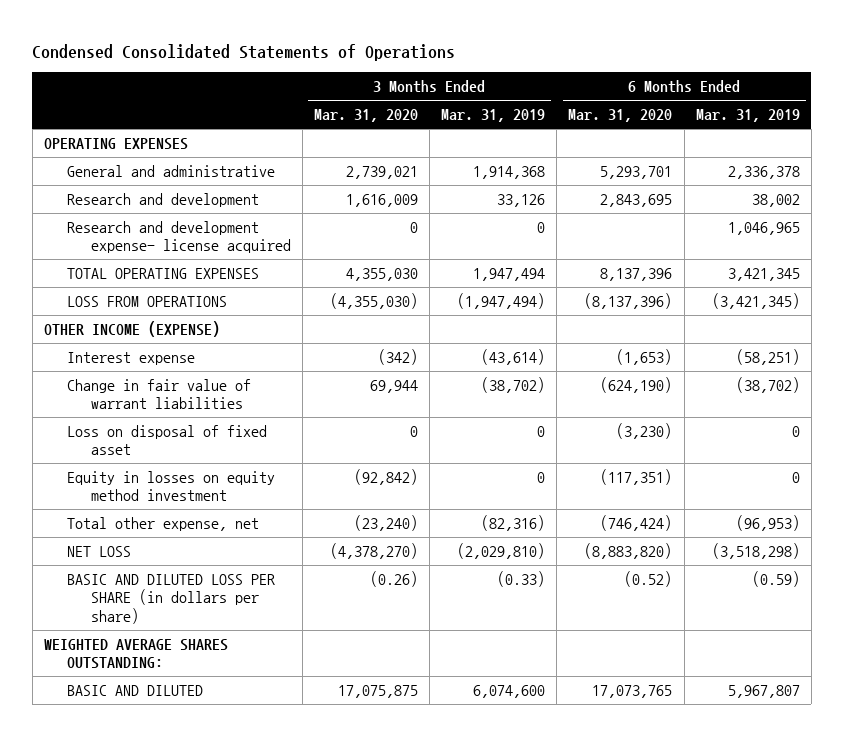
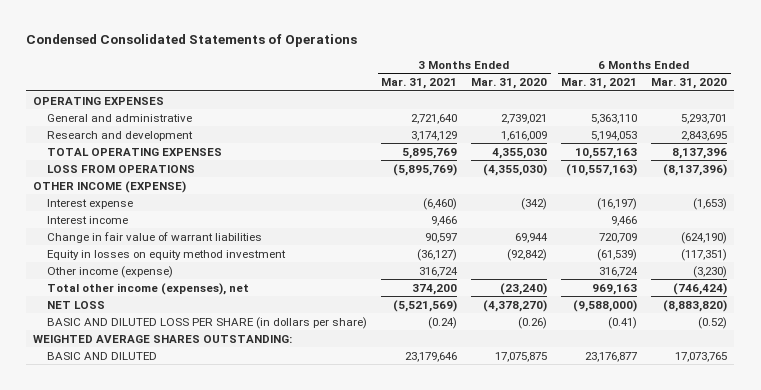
[441,109,546,123] Mar. 31, 2019 -> none
[695,109,800,123] Mar. 31, 2019 -> none
none -> [381,78,458,90] Mar. 31, 2021
none -> [561,78,638,90] Mar. 31, 2021
[67,220,291,254] Research and development expense- license acquired -> none
none -> [47,215,129,224] Interest income
[67,424,268,456] Loss on disposal of fixed asset -> none
none -> [47,265,174,278] Other income (expense)
[67,516,260,531] Total other expense, net -> [47,282,250,295] Total other income (expenses), net

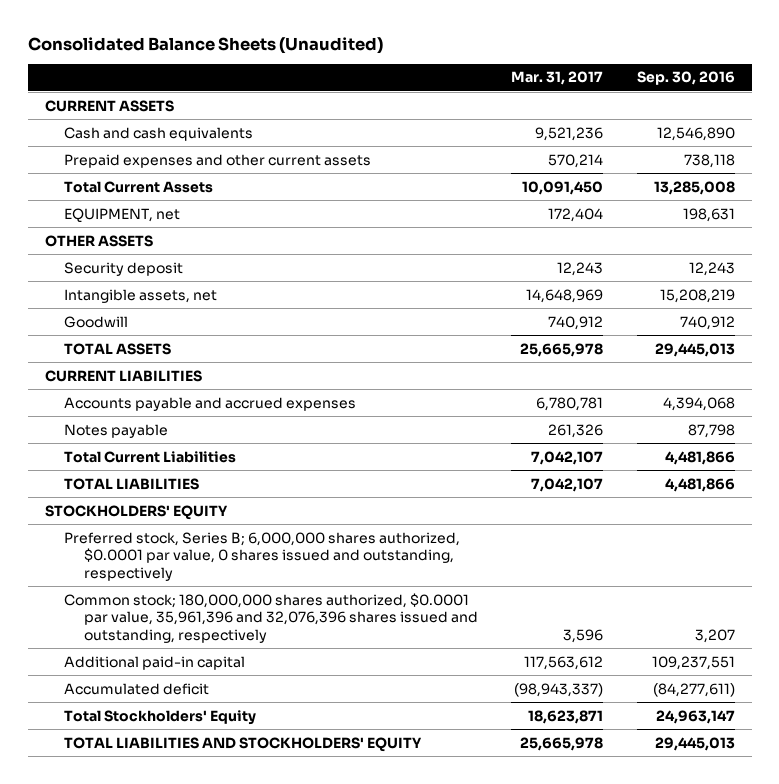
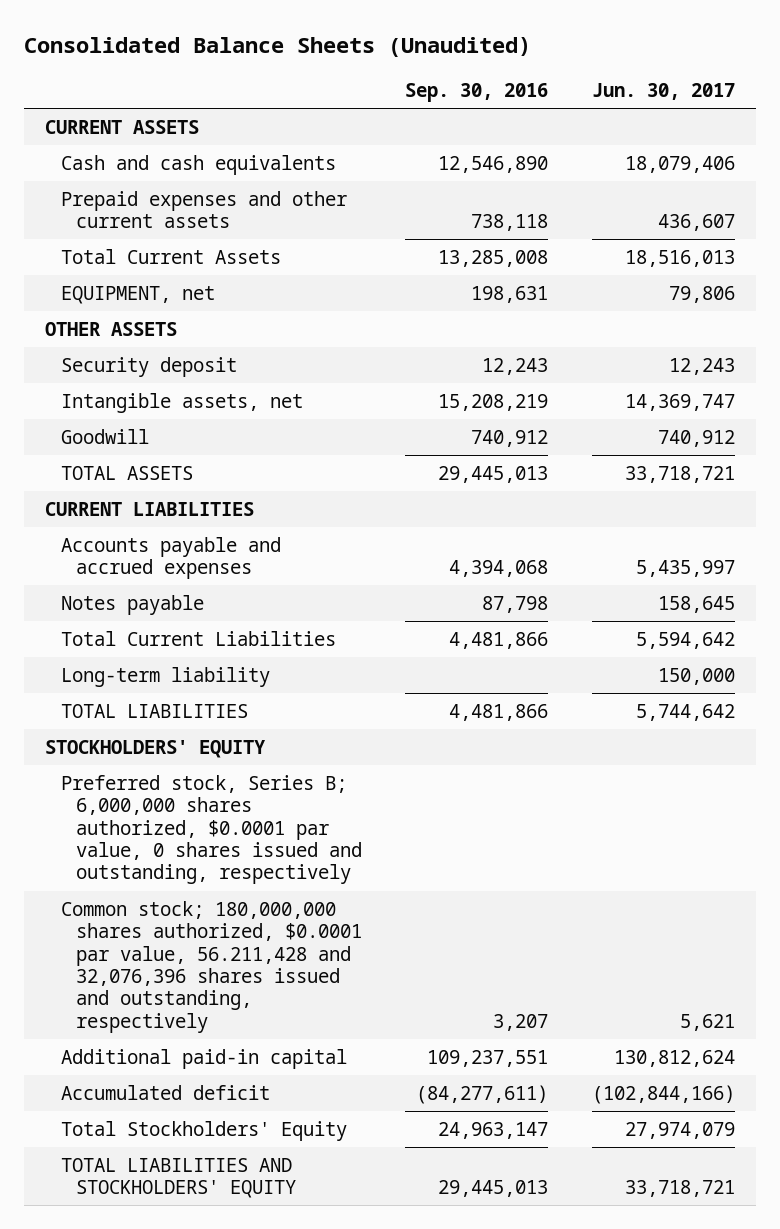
[511,71,604,86] Mar. 31, 2017 -> none
none -> [591,82,735,100] Jun. 30, 2017
none -> [60,666,270,687] Long-term liability
[64,592,478,643] Common stock; 180,000,000 shares authorized, $0.0001 par value, 35,961,396 and 32,076,396 shares issued and outstanding, respectively -> [60,900,362,1033] Common stock; 180,000,000 shares authorized, $0.0001 par value, 56.211,428 and 32,076,396 shares issued and outstanding, respectively

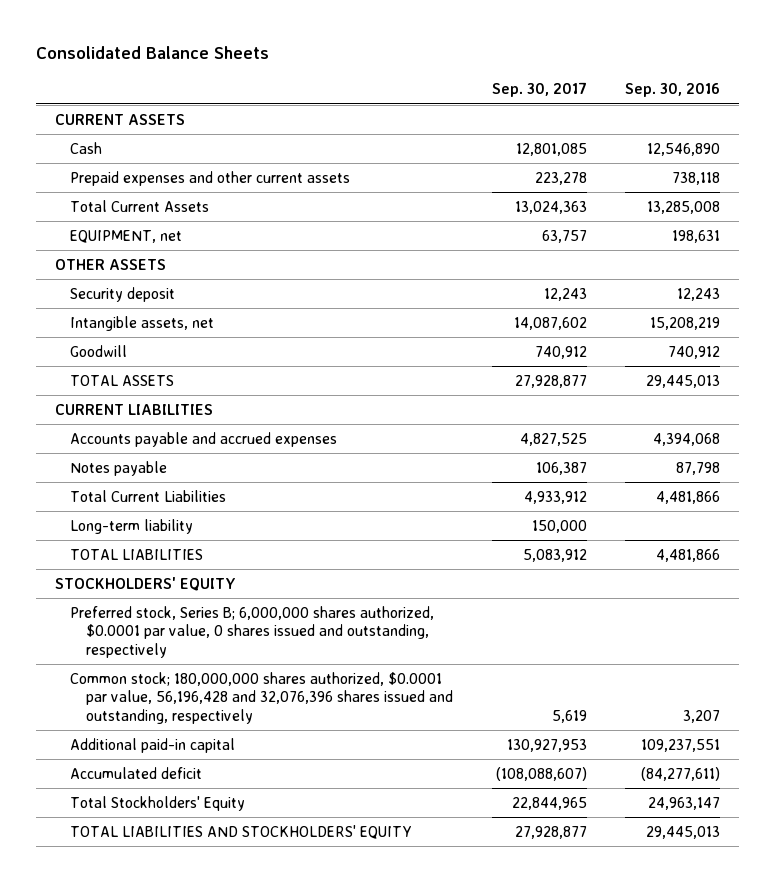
[23,37,531,58] Consolidated Balance Sheets (Unaudited) -> [35,46,269,60] Consolidated Balance Sheets
[591,82,735,100] Jun. 30, 2017 -> none
none -> [491,82,587,98] Sep. 30, 2017
[60,154,336,175] Cash and cash equivalents -> [70,141,103,154] Cash
[60,900,362,1033] Common stock; 180,000,000 shares authorized, $0.0001 par value, 56.211,428 and 32,076,396 shares issued and outstanding, respectively -> [70,671,454,724] Common stock; 180,000,000 shares authorized, $0.0001 par value, 56,196,428 and 32,076,396 shares issued and outstanding, respectively

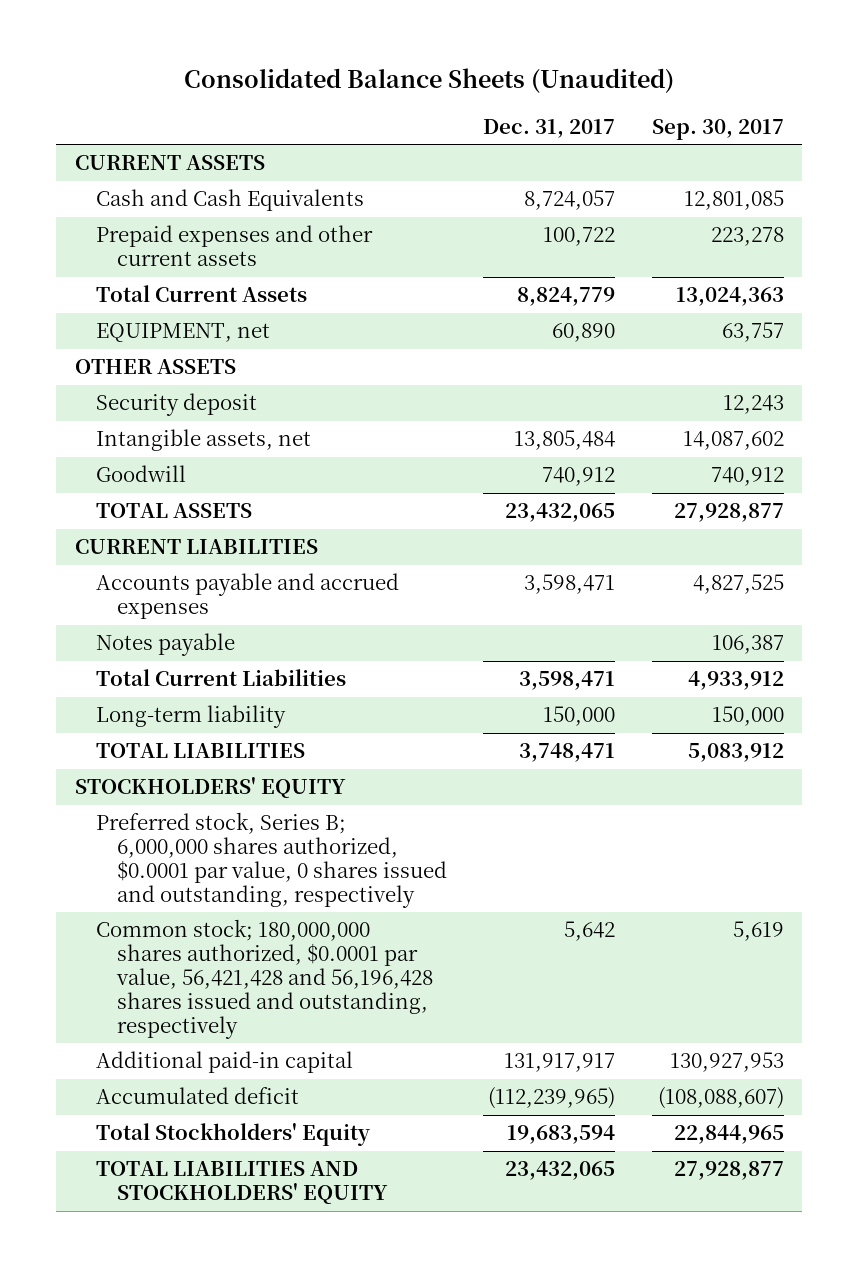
[35,46,269,60] Consolidated Balance Sheets -> [184,68,675,94] Consolidated Balance Sheets (Unaudited)
[624,83,720,98] Sep. 30, 2016 -> none
none -> [483,118,616,138] Dec. 31, 2017
[70,141,103,154] Cash -> [95,189,364,212] Cash and Cash Equivalents
[70,671,454,724] Common stock; 180,000,000 shares authorized, $0.0001 par value, 56,196,428 and 32,076,396 shares issued and outstanding, respectively -> [95,919,433,1039] Common stock; 180,000,000 shares authorized, $0.0001 par value, 56,421,428 and 56,196,428 shares issued and outstanding, respectively

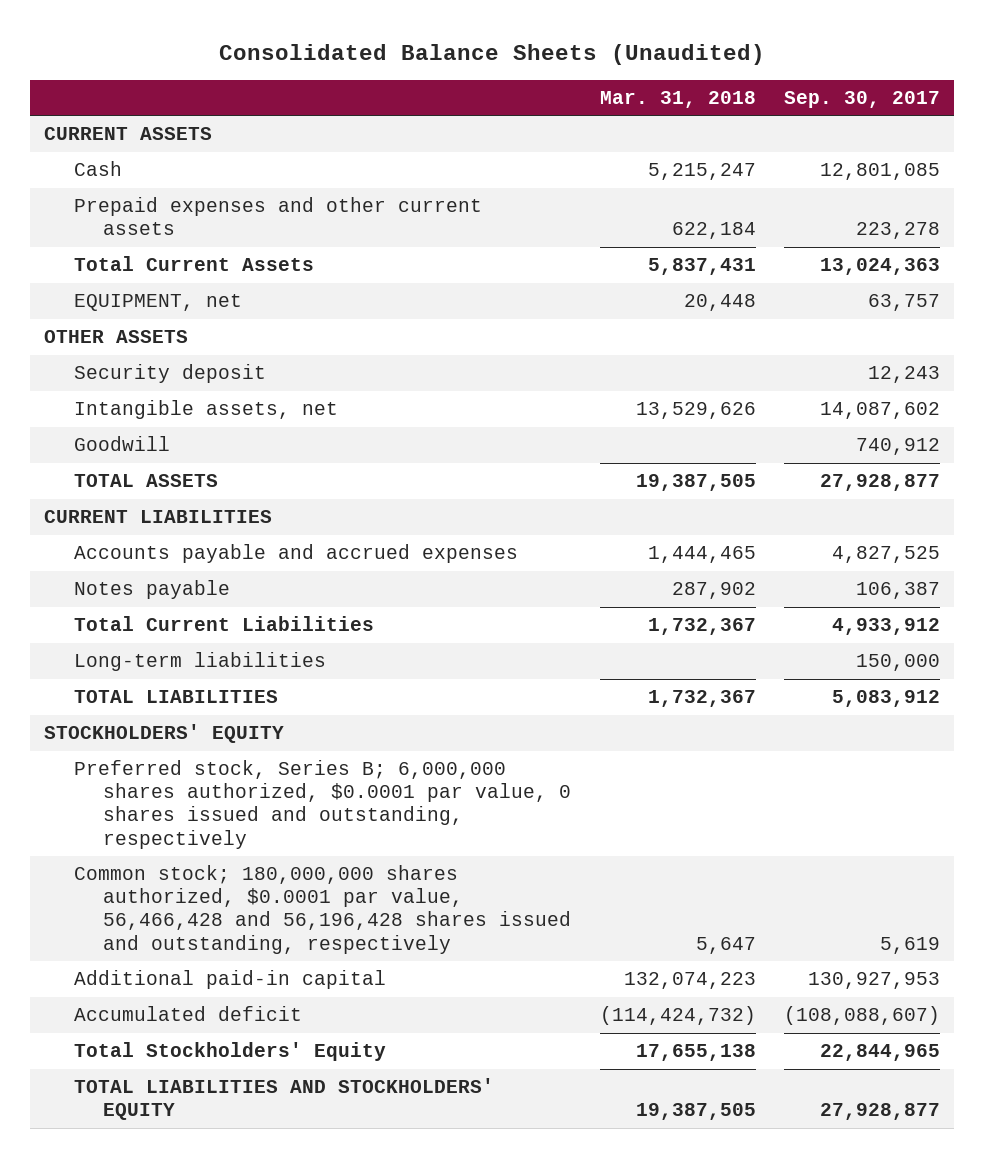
[483,118,616,138] Dec. 31, 2017 -> none
none -> [599,90,756,108] Mar. 31, 2018
[95,189,364,212] Cash and Cash Equivalents -> [73,161,122,177] Cash
[95,705,286,729] Long-term liability -> [73,652,326,672] Long-term liabilities
[95,919,433,1039] Common stock; 180,000,000 shares authorized, $0.0001 par value, 56,421,428 and 56,196,428 shares issued and outstanding, respectively -> [73,865,572,954] Common stock; 180,000,000 shares authorized, $0.0001 par value, 56,466,428 and 56,196,428 shares issued and outstanding, respectively

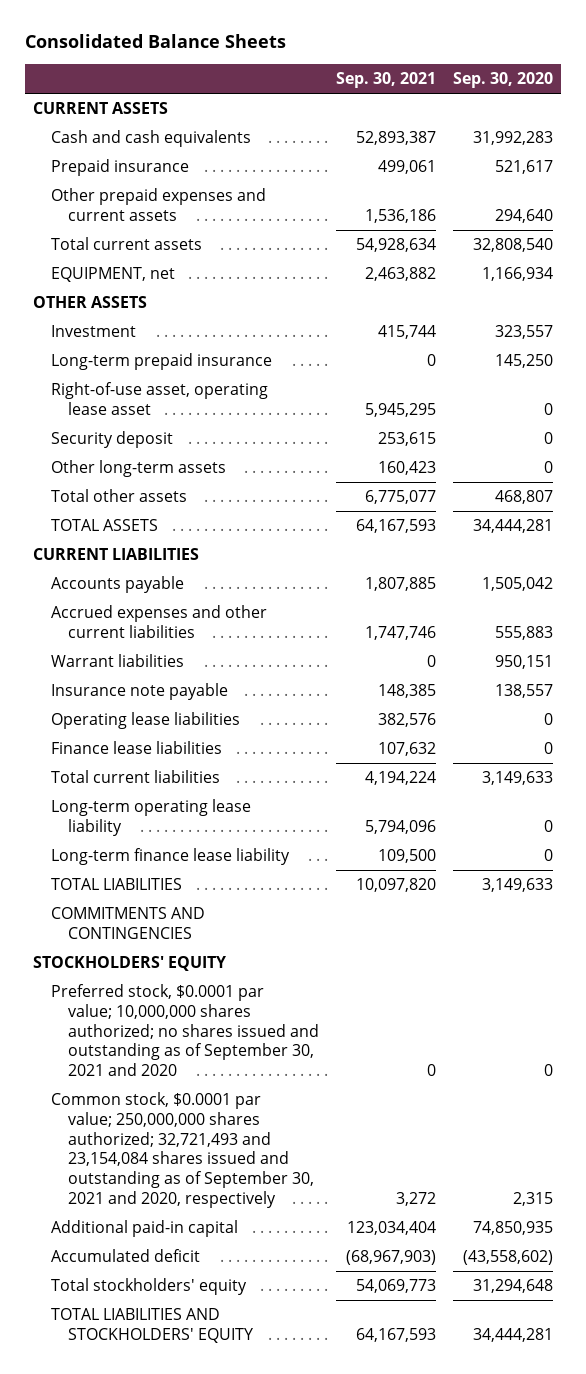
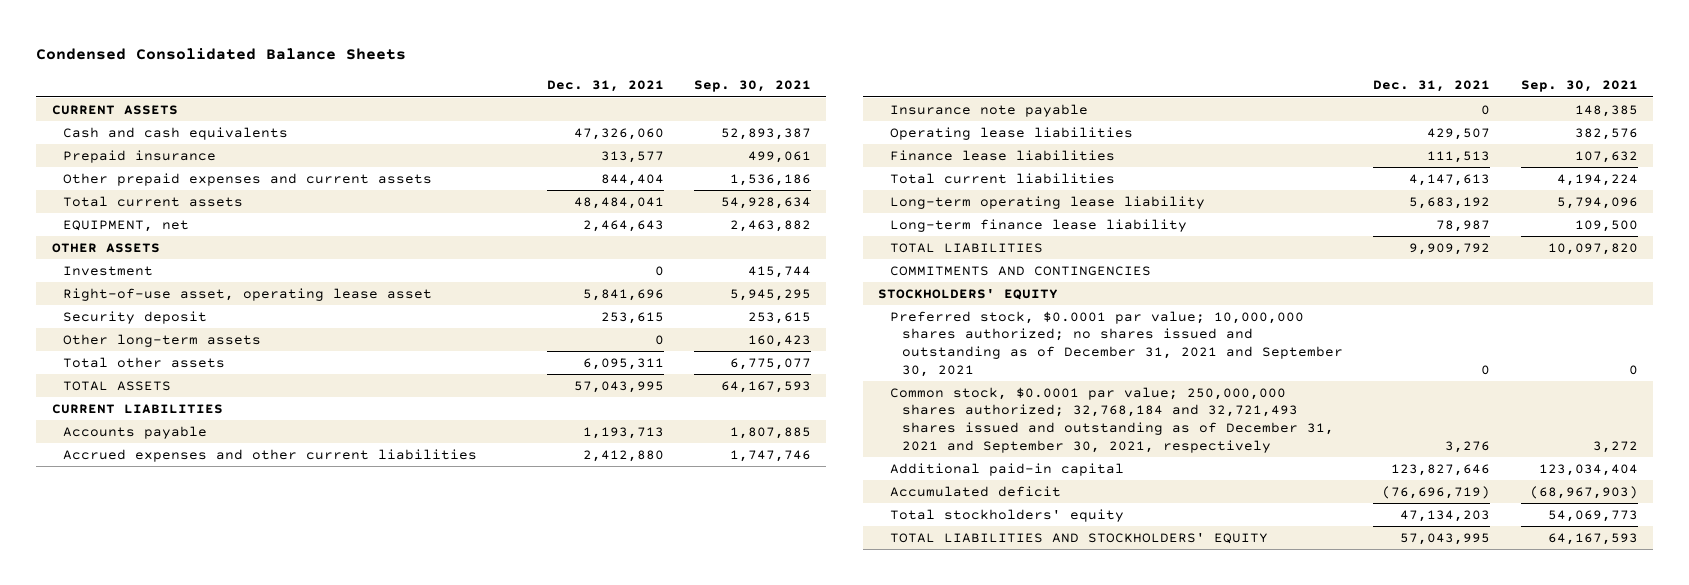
[24,34,286,49] Consolidated Balance Sheets -> [36,47,407,60] Condensed Consolidated Balance Sheets
[452,71,553,88] Sep. 30, 2020 -> none
none -> [546,80,664,93] Dec. 31, 2021
[50,353,272,371] Long-term prepaid insurance -> none
[50,654,184,668] Warrant liabilities -> none
[50,984,320,1077] Preferred stock, $0.0001 par value; 10,000,000 shares authorized; no shares issued and outstanding as of September 30, 2021 and 2020 -> [889,310,1343,377] Preferred stock, $0.0001 par value; 10,000,000 shares authorized; no shares issued and outstanding as of December 31, 2021 and September 30, 2021
[50,1092,315,1208] Common stock, $0.0001 par value; 250,000,000 shares authorized; 32,721,493 and 23,154,084 shares issued and outstanding as of September 30, 2021 and 2020, respectively -> [889,386,1334,453] Common stock, $0.0001 par value; 250,000,000 shares authorized; 32,768,184 and 32,721,493 shares issued and outstanding as of December 31, 2021 and September 30, 2021, respectively

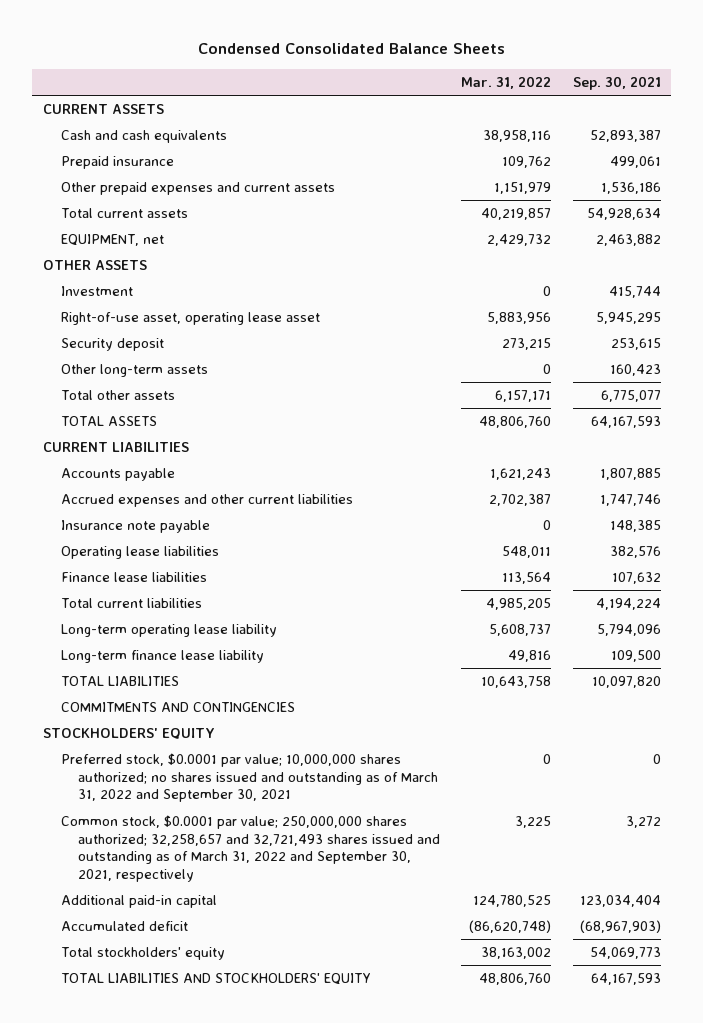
[546,80,664,93] Dec. 31, 2021 -> none
none -> [461,75,552,89] Mar. 31, 2022
[889,310,1343,377] Preferred stock, $0.0001 par value; 10,000,000 shares authorized; no shares issued and outstanding as of December 31, 2021 and September 30, 2021 -> [60,753,439,803] Preferred stock, $0.0001 par value; 10,000,000 shares authorized; no shares issued and outstanding as of March 31, 2022 and September 30, 2021
[889,386,1334,453] Common stock, $0.0001 par value; 250,000,000 shares authorized; 32,768,184 and 32,721,493 shares issued and outstanding as of December 31, 2021 and September 30, 2021, respectively -> [60,815,441,882] Common stock, $0.0001 par value; 250,000,000 shares authorized; 32,258,657 and 32,721,493 shares issued and outstanding as of March 31, 2022 and September 30, 2021, respectively

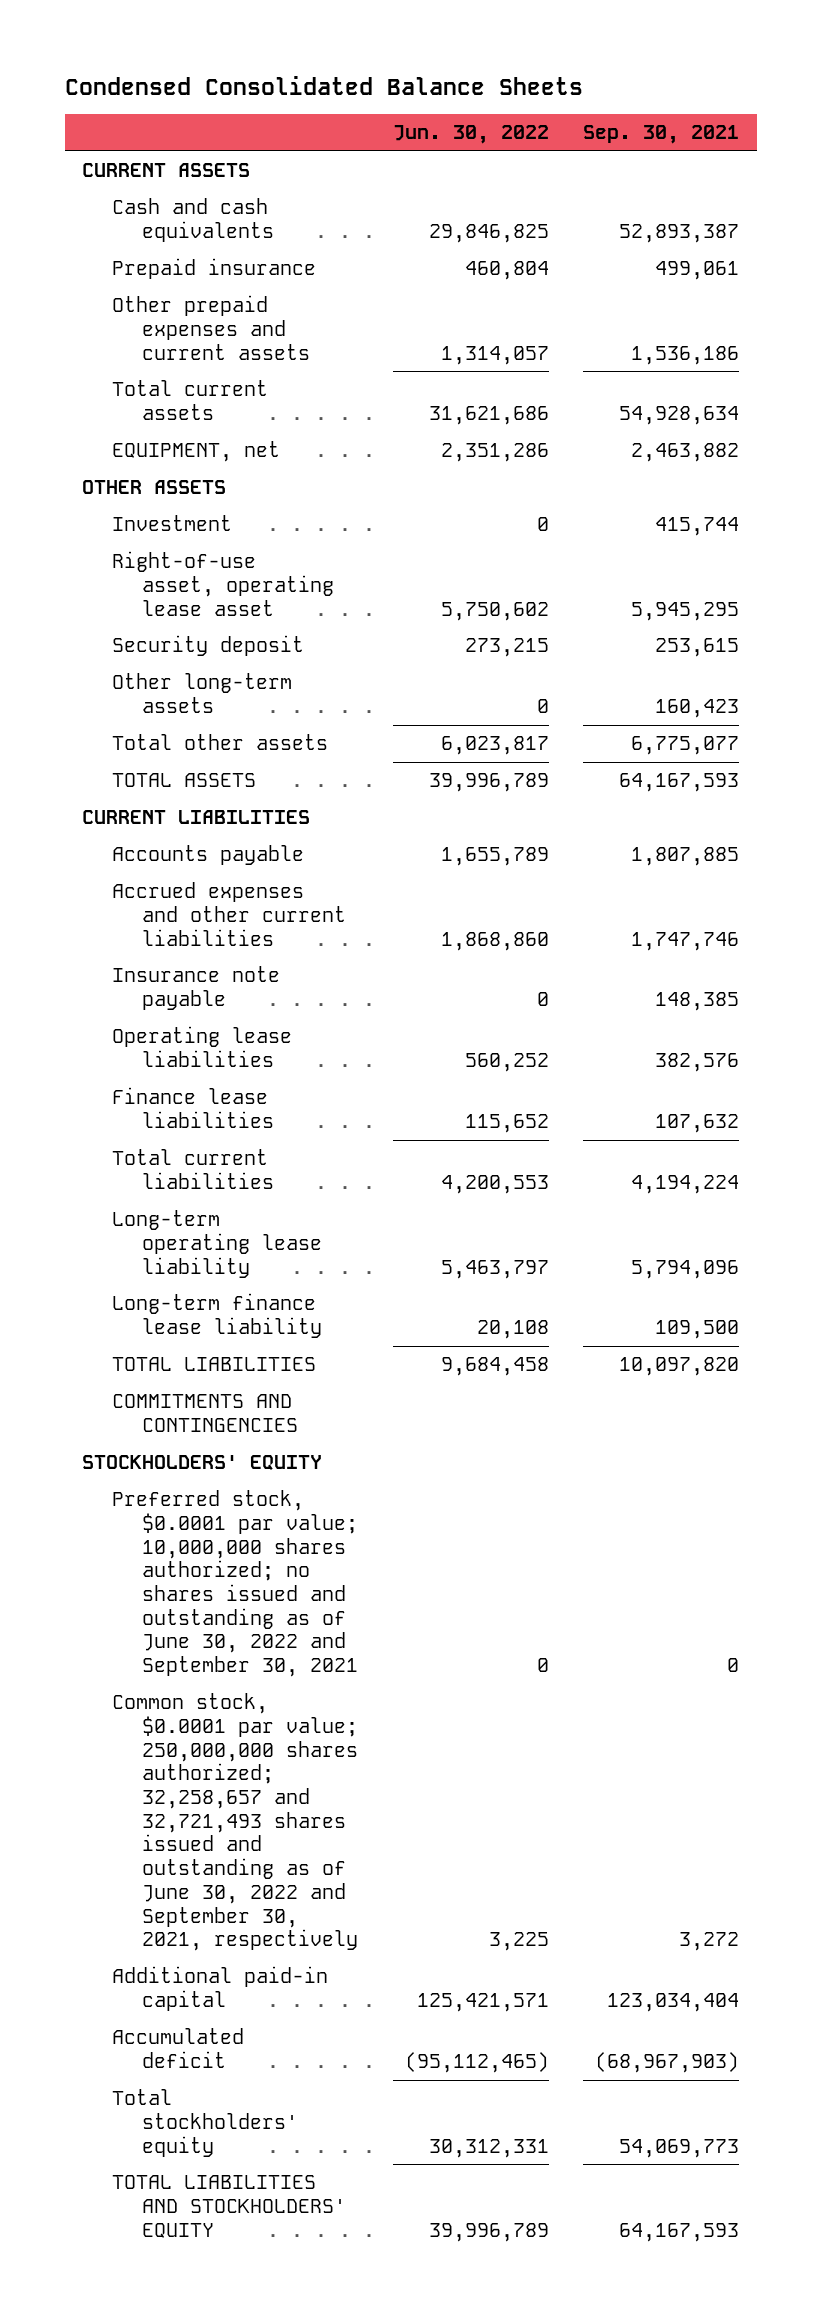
[461,75,552,89] Mar. 31, 2022 -> none
none -> [392,125,549,145] Jun. 30, 2022
[60,753,439,803] Preferred stock, $0.0001 par value; 10,000,000 shares authorized; no shares issued and outstanding as of March 31, 2022 and September 30, 2021 -> [111,1490,358,1678] Preferred stock, $0.0001 par value; 10,000,000 shares authorized; no shares issued and outstanding as of June 30, 2022 and September 30, 2021
[60,815,441,882] Common stock, $0.0001 par value; 250,000,000 shares authorized; 32,258,657 and 32,721,493 shares issued and outstanding as of March 31, 2022 and September 30, 2021, respectively -> [111,1693,358,1952] Common stock, $0.0001 par value; 250,000,000 shares authorized; 32,258,657 and 32,721,493 shares issued and outstanding as of June 30, 2022 and September 30, 2021, respectively

